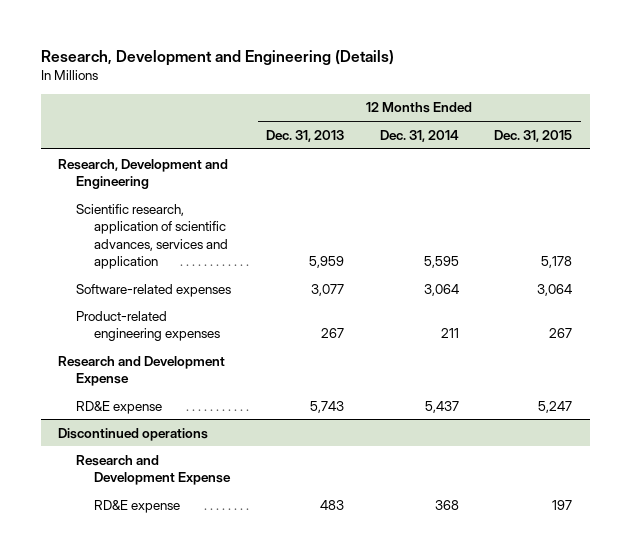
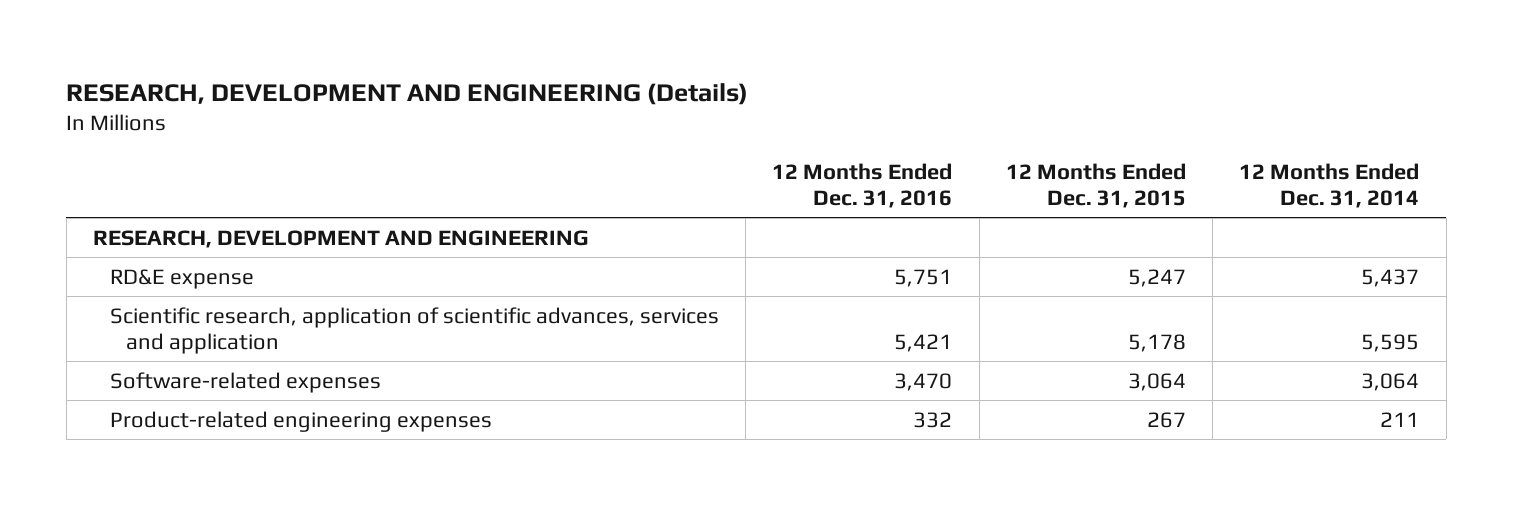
[40,49,394,66] Research, Development and Engineering (Details) -> [66,82,749,105] RESEARCH, DEVELOPMENT AND ENGINEERING (Details)
[266,129,345,142] Dec. 31, 2013 -> none
none -> [772,162,953,208] 12 Months Ended Dec. 31, 2016
[58,158,229,190] Research, Development and Engineering -> [93,229,590,248] RESEARCH, DEVELOPMENT AND ENGINEERING
[76,400,163,414] RD&E expense -> [109,268,254,289] RD&E expense
[58,355,226,387] Research and Development Expense -> none
[58,427,209,441] Discontinued operations -> none
[76,454,231,486] Research and Development Expense -> none
[93,499,180,513] RD&E expense -> none

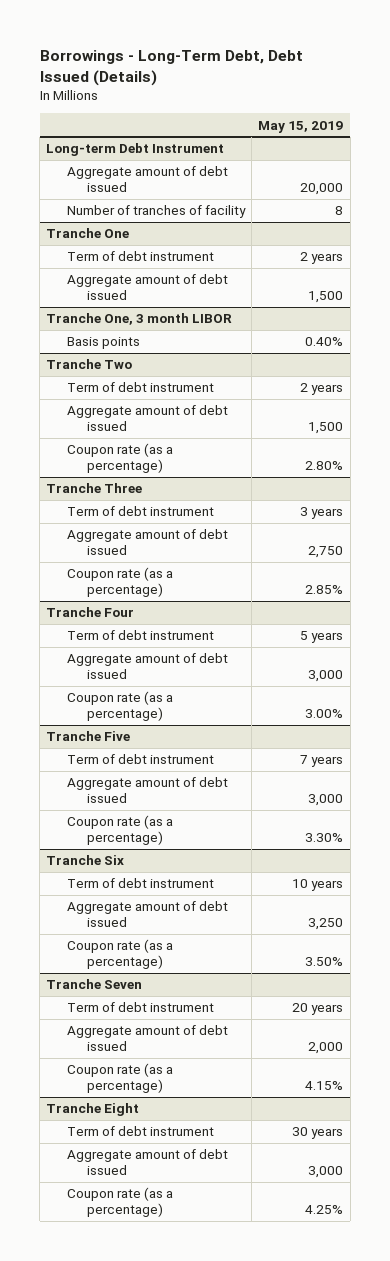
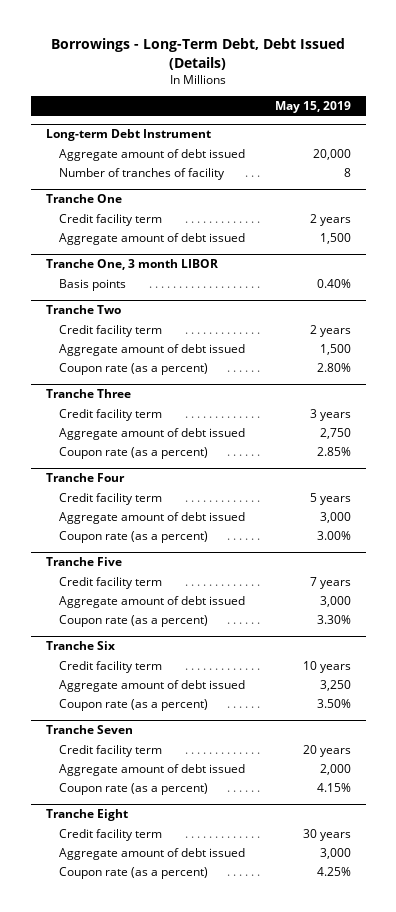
[66,251,214,262] Term of debt instrument -> [58,213,162,226] Credit facility term
[66,382,214,393] Term of debt instrument -> [58,324,162,337] Credit facility term
[66,443,173,474] Coupon rate (as a percentage) -> [58,362,208,375] Coupon rate (as a percent)
[66,506,214,517] Term of debt instrument -> [58,408,162,421] Credit facility term
[66,567,173,598] Coupon rate (as a percentage) -> [58,446,208,459] Coupon rate (as a percent)
[66,630,214,641] Term of debt instrument -> [58,492,162,505] Credit facility term
[66,691,173,722] Coupon rate (as a percentage) -> [58,530,208,543] Coupon rate (as a percent)
[66,754,214,765] Term of debt instrument -> [58,576,162,589] Credit facility term
[66,815,173,846] Coupon rate (as a percentage) -> [58,614,208,627] Coupon rate (as a percent)
[66,878,214,889] Term of debt instrument -> [58,660,162,673] Credit facility term
[66,939,173,970] Coupon rate (as a percentage) -> [58,698,208,711] Coupon rate (as a percent)
[66,1002,214,1013] Term of debt instrument -> [58,744,162,757] Credit facility term
[66,1063,173,1094] Coupon rate (as a percentage) -> [58,782,208,795] Coupon rate (as a percent)
[66,1126,214,1137] Term of debt instrument -> [58,828,162,841] Credit facility term
[66,1187,173,1218] Coupon rate (as a percentage) -> [58,866,208,879] Coupon rate (as a percent)

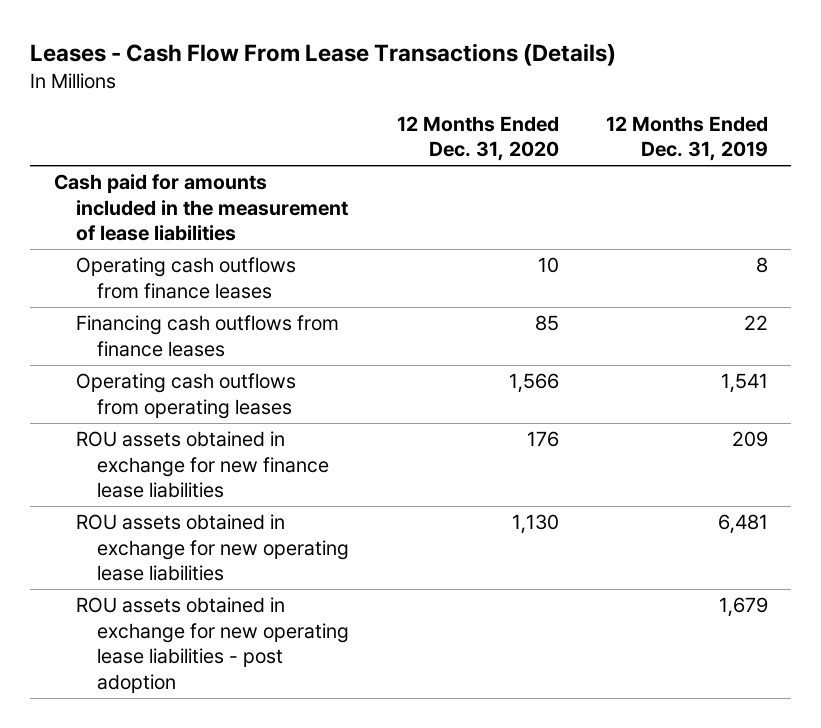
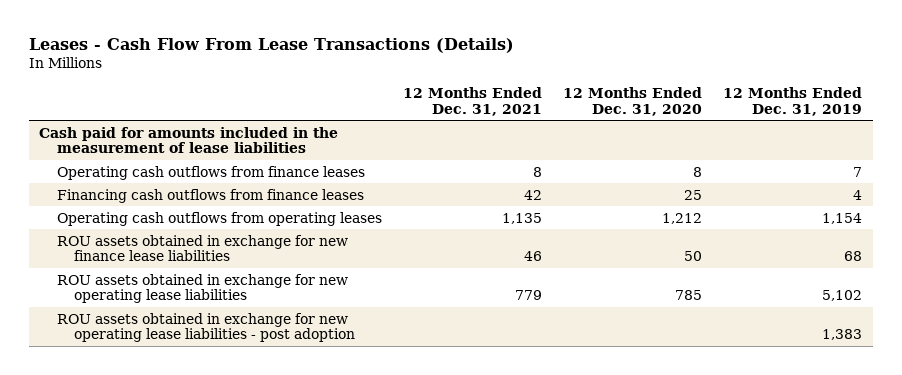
none -> [402,86,542,116] 12 Months Ended Dec. 31, 2021
[537,257,559,274] 10 -> [692,166,702,177] 8
[755,257,768,274] 8 -> [853,166,863,177] 7
[534,315,559,332] 85 -> [683,189,702,200] 25
[743,315,768,331] 22 -> [853,189,863,200] 4
[508,373,559,394] 1,566 -> [661,212,702,224] 1,212
[720,373,768,394] 1,541 -> [822,212,863,224] 1,154
[526,431,559,448] 176 -> [683,251,702,262] 50
[731,431,768,448] 209 -> [844,251,863,262] 68
[511,514,559,535] 1,130 -> [674,290,702,301] 785
[717,514,768,535] 6,481 -> [822,290,863,302] 5,102
[718,597,768,618] 1,679 -> [822,329,863,341] 1,383

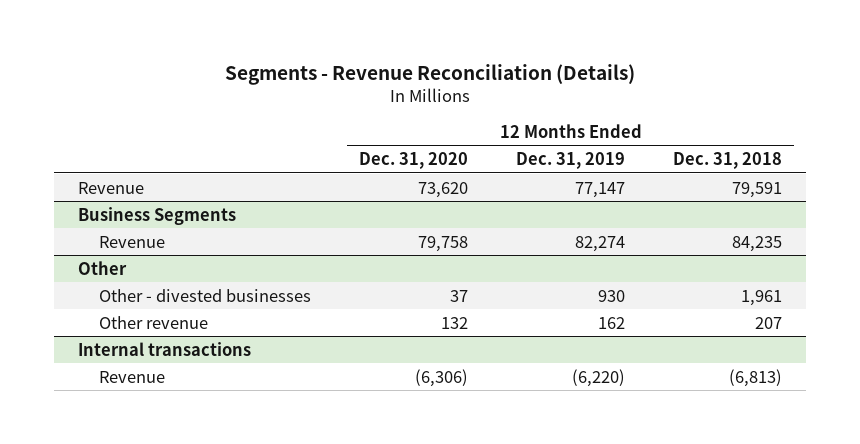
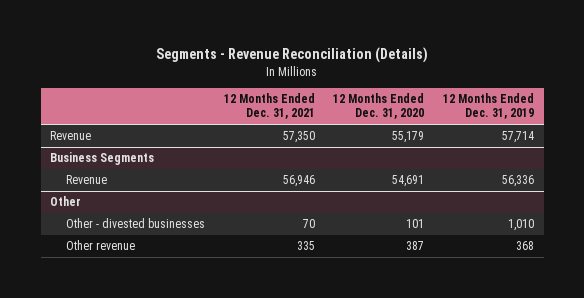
[672,152,782,170] Dec. 31, 2018 -> none
none -> [223,93,315,120] 12 Months Ended Dec. 31, 2021
[418,181,469,198] 73,620 -> [392,131,425,144] 55,179
[575,181,626,198] 77,147 -> [502,131,535,144] 57,714
[418,235,469,252] 79,758 -> [392,175,425,188] 54,691
[575,235,626,252] 82,274 -> [502,175,535,188] 56,336
[78,341,252,356] Internal transactions -> none
[99,370,166,383] Revenue -> none
[450,289,469,302] 37 -> [406,219,425,229] 101
[598,289,626,302] 930 -> [508,219,535,232] 1,010
[441,316,469,329] 132 -> [406,241,425,251] 387
[598,316,626,329] 162 -> [516,241,535,251] 368

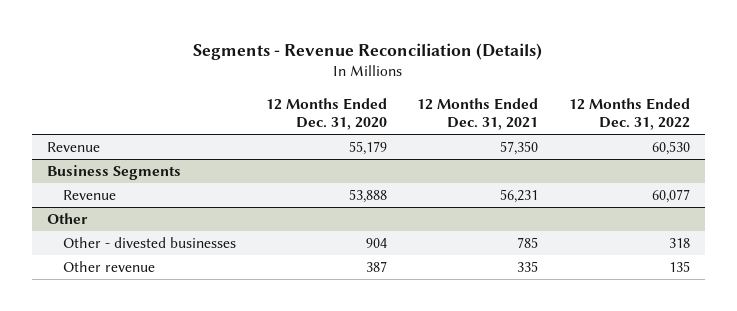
[443,93,535,120] 12 Months Ended Dec. 31, 2019 -> none
none -> [568,97,690,131] 12 Months Ended Dec. 31, 2022
[282,175,315,188] 56,946 -> [500,188,539,203] 56,231
[392,175,425,188] 54,691 -> [349,188,388,203] 53,888
[302,219,315,229] 70 -> [517,236,539,248] 785
[406,219,425,229] 101 -> [366,237,388,248] 904

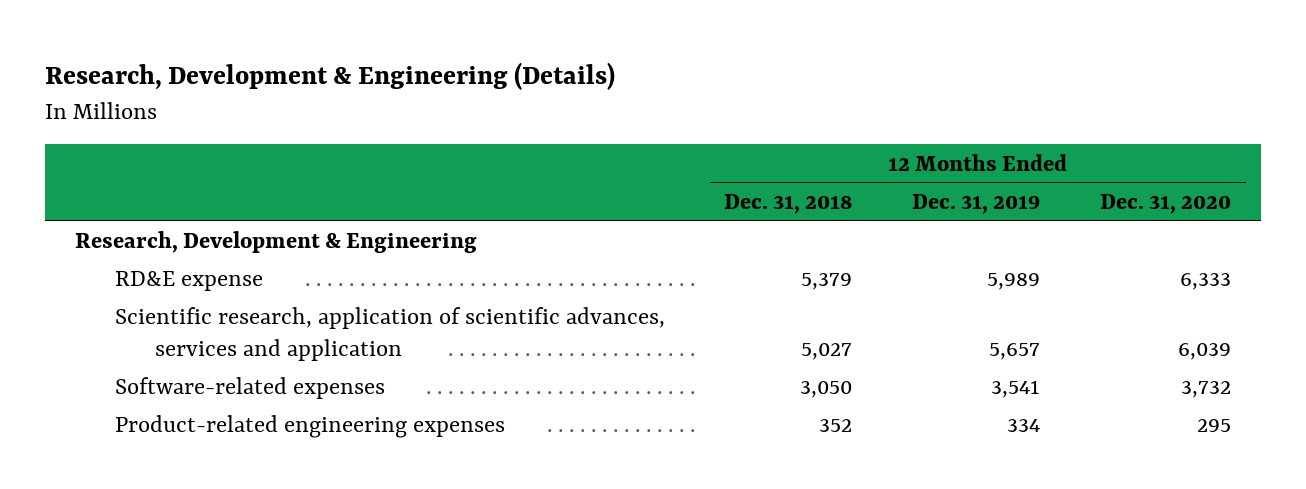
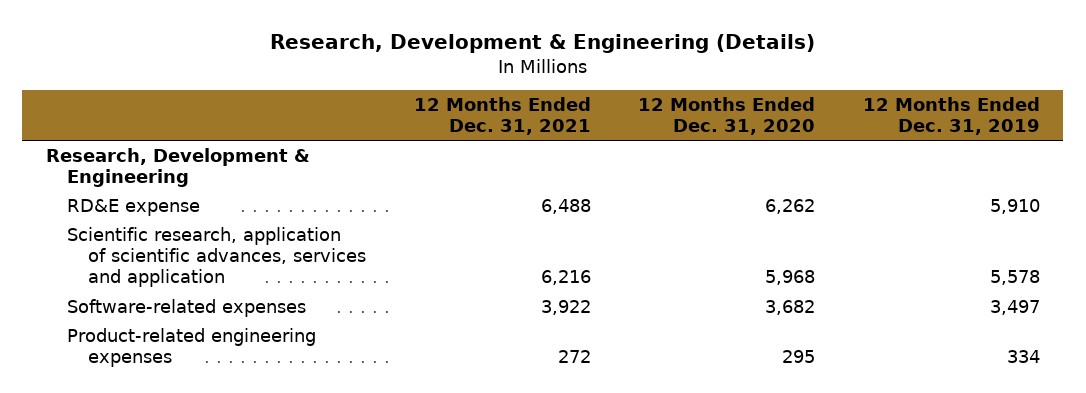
[724,193,853,214] Dec. 31, 2018 -> none
none -> [413,97,591,136] 12 Months Ended Dec. 31, 2021
[987,273,1041,291] 5,989 -> [989,199,1040,215] 5,910
[1179,273,1231,291] 6,333 -> [765,199,816,215] 6,262
[989,343,1041,361] 5,657 -> [989,270,1040,286] 5,578
[1177,343,1231,361] 6,039 -> [765,270,816,286] 5,968
[991,380,1041,399] 3,541 -> [989,300,1040,316] 3,497
[1180,381,1231,399] 3,732 -> [765,300,816,316] 3,682

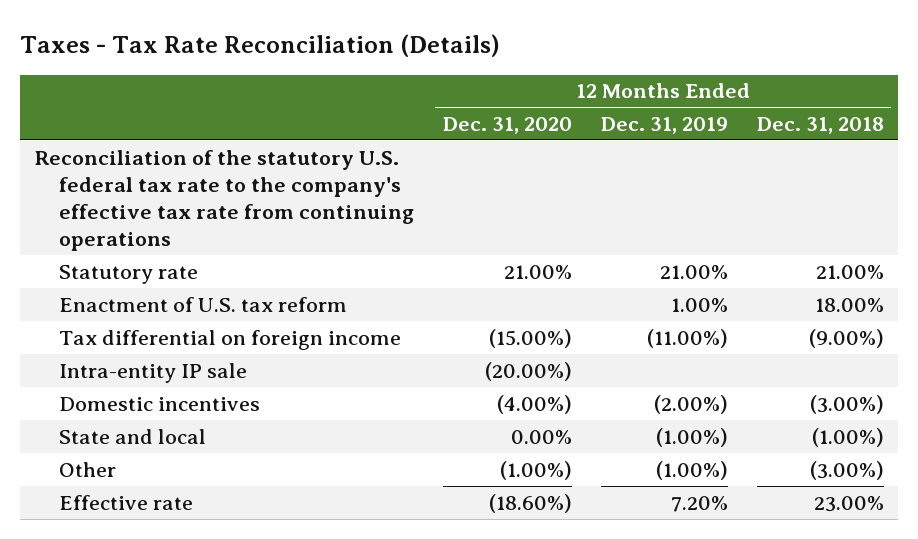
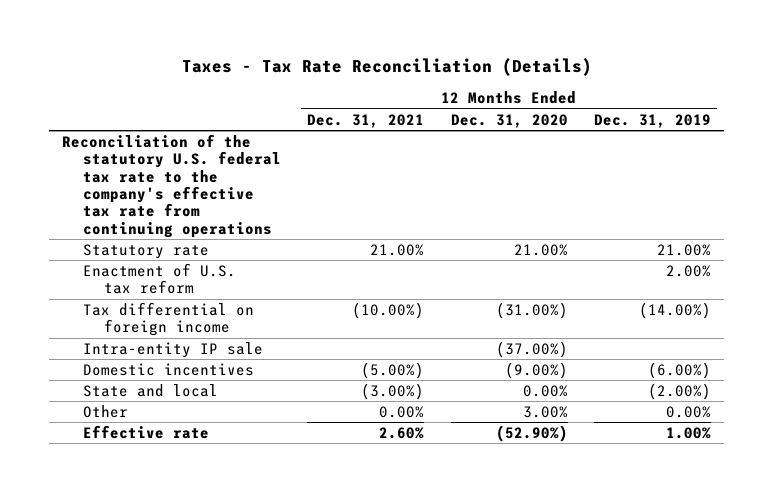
[756,117,884,135] Dec. 31, 2018 -> none
none -> [307,113,425,128] Dec. 31, 2021
[670,297,728,312] 1.00% -> [665,264,711,277] 2.00%
[488,328,572,348] (15.00%) -> [495,301,568,319] (31.00%)
[646,328,728,348] (11.00%) -> [638,301,711,319] (14.00%)
[484,361,572,381] (20.00%) -> [495,340,568,358] (37.00%)
[496,394,572,414] (4.00%) -> [504,361,568,379] (9.00%)
[653,394,728,414] (2.00%) -> [647,361,711,379] (6.00%)
[655,427,728,447] (1.00%) -> [647,382,711,400] (2.00%)
[499,460,572,480] (1.00%) -> [522,405,568,418] 3.00%
[655,460,728,480] (1.00%) -> [665,405,711,418] 0.00%
[488,493,572,513] (18.60%) -> [495,424,568,442] (52.90%)
[670,495,728,512] 7.20% -> [665,426,711,439] 1.00%

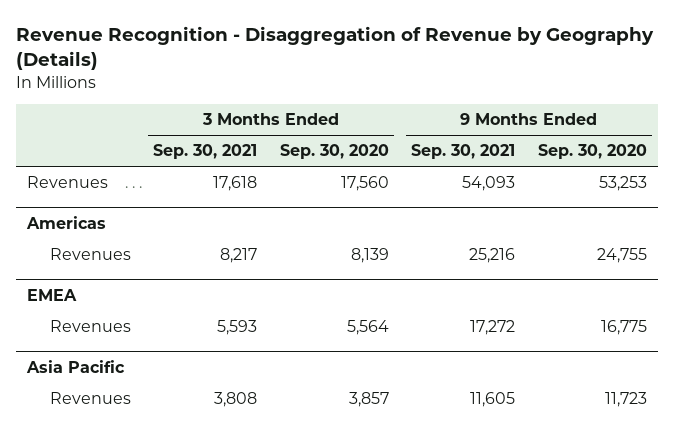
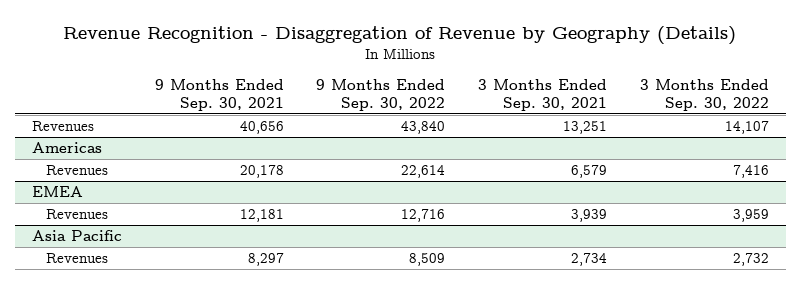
[279,144,389,160] Sep. 30, 2020 -> none
[537,144,647,160] Sep. 30, 2020 -> none
none -> [316,79,446,111] 9 Months Ended Sep. 30, 2022
none -> [640,79,770,111] 3 Months Ended Sep. 30, 2022
[213,176,258,192] 17,618 -> [563,121,608,135] 13,251
[462,176,516,192] 54,093 -> [239,121,284,135] 40,656
[220,248,258,264] 8,217 -> [571,165,608,179] 6,579
[469,248,516,264] 25,216 -> [239,165,284,179] 20,178
[217,320,258,336] 5,593 -> [571,209,608,223] 3,939
[470,320,516,336] 17,272 -> [239,209,284,223] 12,181
[214,392,258,408] 3,808 -> [571,253,608,267] 2,734
[470,392,516,408] 11,605 -> [247,253,284,267] 8,297

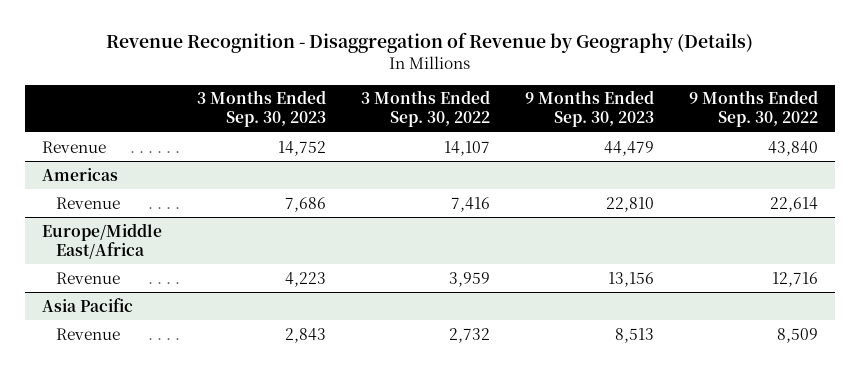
[154,79,284,111] 9 Months Ended Sep. 30, 2021 -> none
[478,79,608,111] 3 Months Ended Sep. 30, 2021 -> none
none -> [196,90,326,128] 3 Months Ended Sep. 30, 2023
none -> [524,90,654,128] 9 Months Ended Sep. 30, 2023
[31,121,94,132] Revenues -> [42,140,107,153] Revenue
[45,165,108,176] Revenues -> [56,196,121,209] Revenue
[31,186,83,198] EMEA -> [42,222,163,259] Europe/Middle East/Africa
[45,209,108,220] Revenues -> [56,271,121,284] Revenue
[45,253,108,264] Revenues -> [56,327,121,340] Revenue

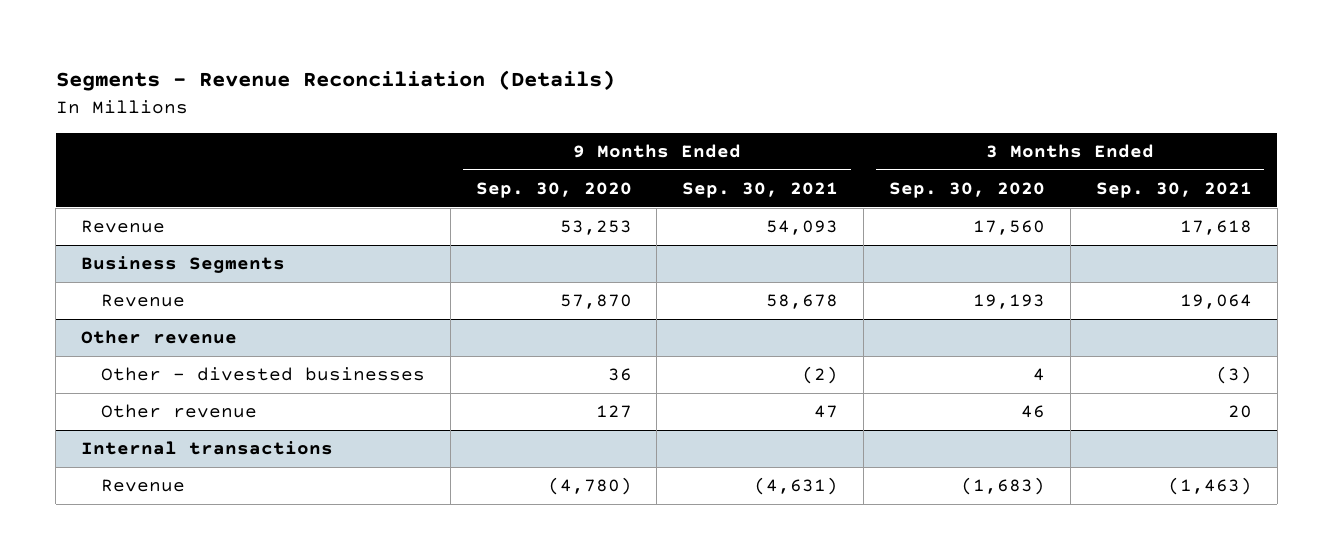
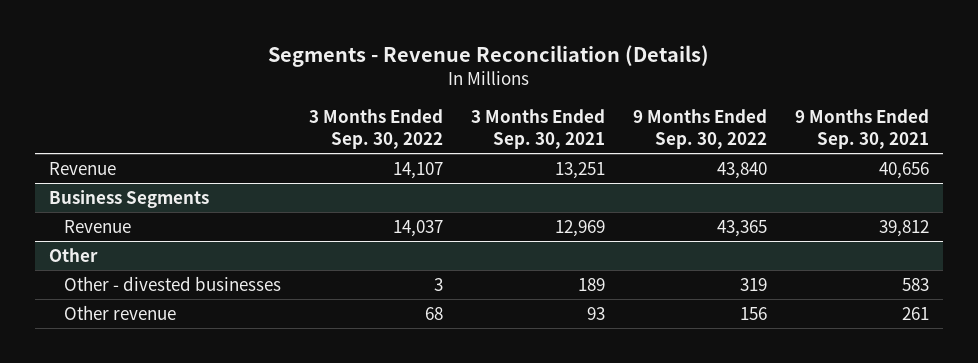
[475,182,632,199] Sep. 30, 2020 -> none
[889,182,1046,199] Sep. 30, 2020 -> none
none -> [309,109,444,150] 3 Months Ended Sep. 30, 2022
none -> [633,109,768,150] 9 Months Ended Sep. 30, 2022
[766,220,839,236] 54,093 -> [879,161,930,179] 40,656
[1179,220,1252,236] 17,618 -> [555,161,606,179] 13,251
[81,441,334,456] Internal transactions -> none
[100,479,185,493] Revenue -> none
[766,294,839,310] 58,678 -> [879,219,930,237] 39,812
[1179,294,1252,310] 19,064 -> [555,219,606,237] 12,969
[81,330,238,345] Other revenue -> [49,247,99,262] Other
[802,366,839,385] (2) -> [902,277,930,291] 583
[1215,366,1252,385] (3) -> [578,277,606,291] 189
[814,405,839,419] 47 -> [902,306,930,320] 261
[1227,405,1252,419] 20 -> [587,306,606,320] 93

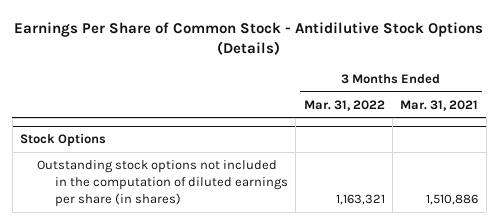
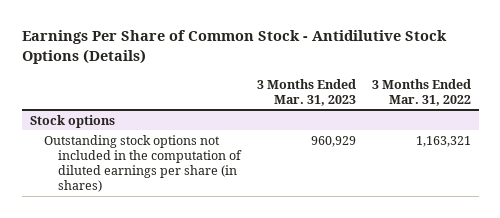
[400,99,479,111] Mar. 31, 2021 -> none
none -> [256,78,356,106] 3 Months Ended Mar. 31, 2023
[20,133,107,148] Stock Options -> [29,114,115,128] Stock options

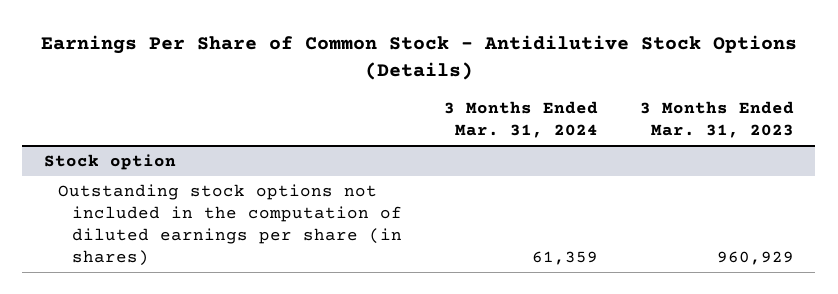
[371,78,471,106] 3 Months Ended Mar. 31, 2022 -> none
none -> [444,101,599,139] 3 Months Ended Mar. 31, 2024
[29,114,115,128] Stock options -> [43,153,176,170] Stock option

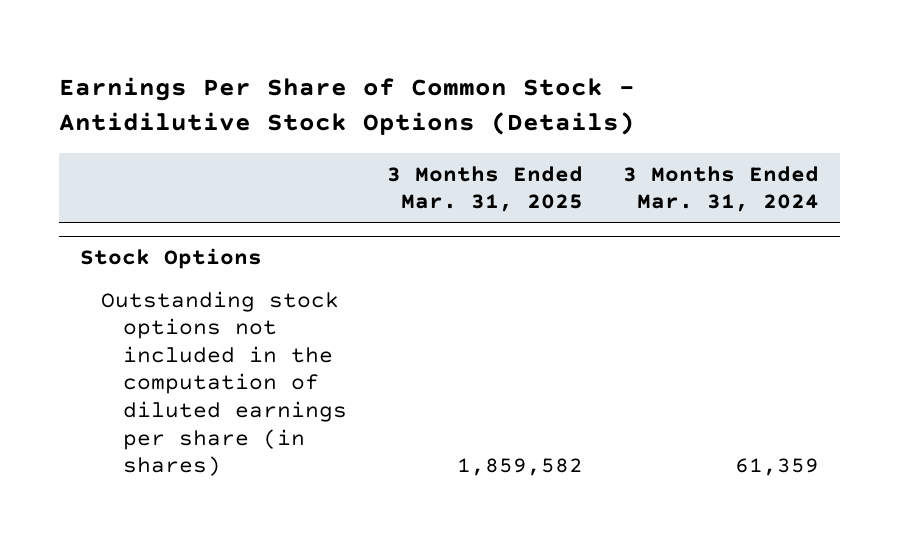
[640,101,795,139] 3 Months Ended Mar. 31, 2023 -> none
none -> [386,165,583,213] 3 Months Ended Mar. 31, 2025
[43,153,176,170] Stock option -> [79,248,262,270] Stock Options

